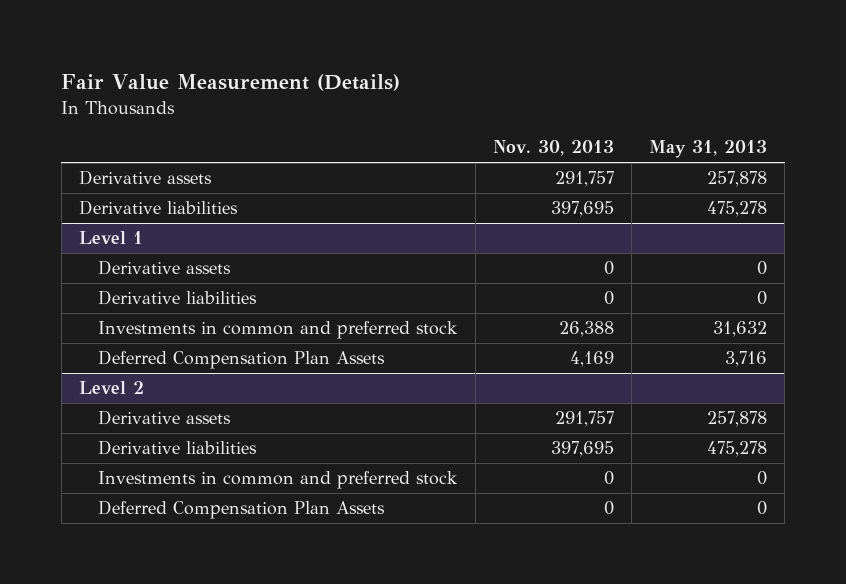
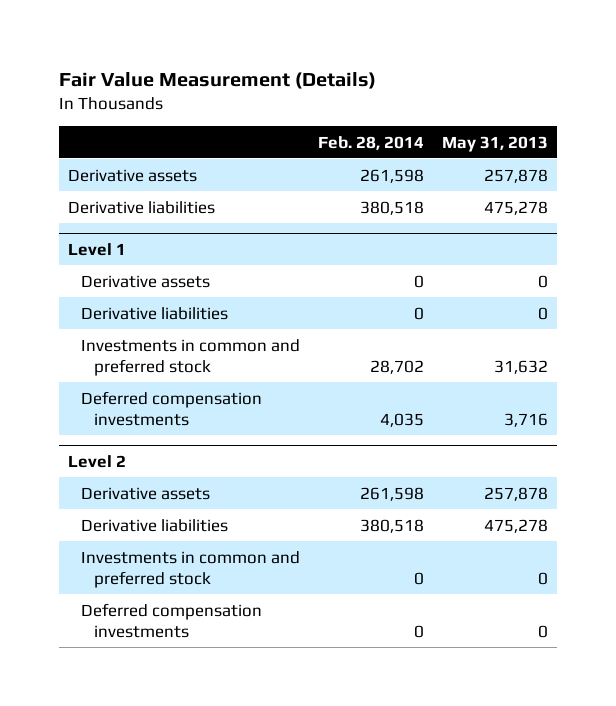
[492,140,614,157] Nov. 30, 2013 -> none
none -> [318,135,425,150] Feb. 28, 2014
[98,350,386,370] Deferred Compensation Plan Assets -> [81,390,263,426] Deferred compensation investments
[98,500,386,520] Deferred Compensation Plan Assets -> [81,602,263,638] Deferred compensation investments

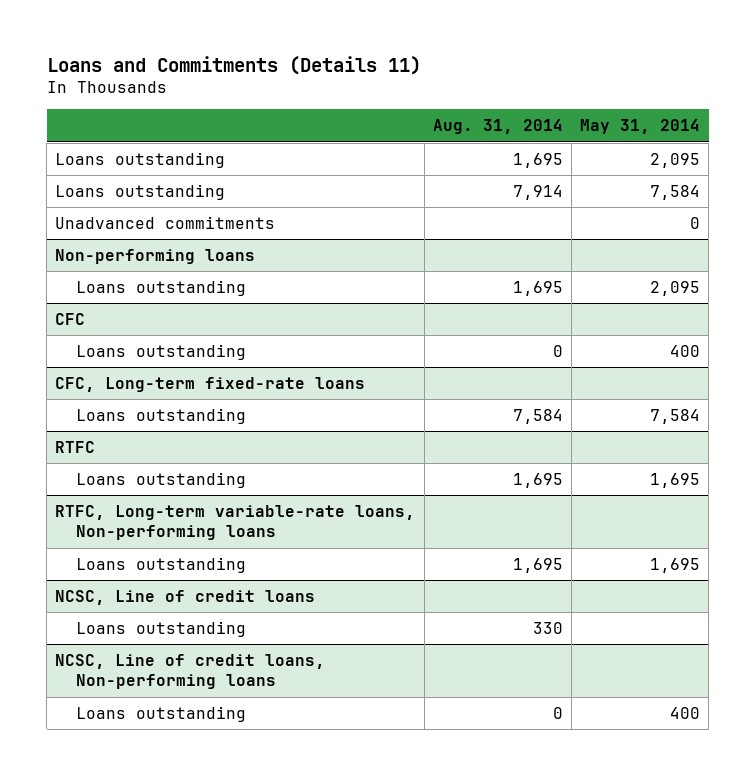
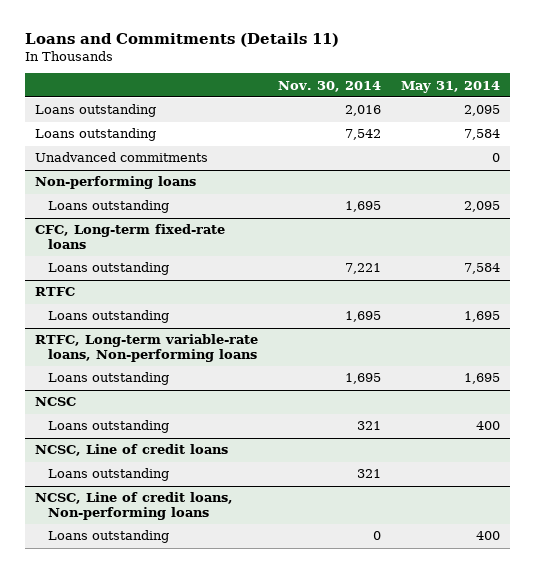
[432,119,563,135] Aug. 31, 2014 -> none
none -> [277,80,381,92] Nov. 30, 2014
[55,313,86,326] CFC -> none
[76,344,247,361] Loans outstanding -> none
none -> [34,397,76,407] NCSC
none -> [48,420,170,434] Loans outstanding

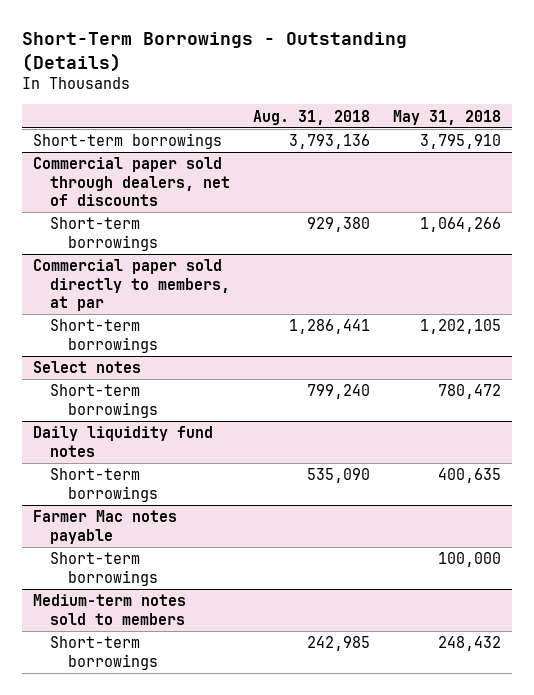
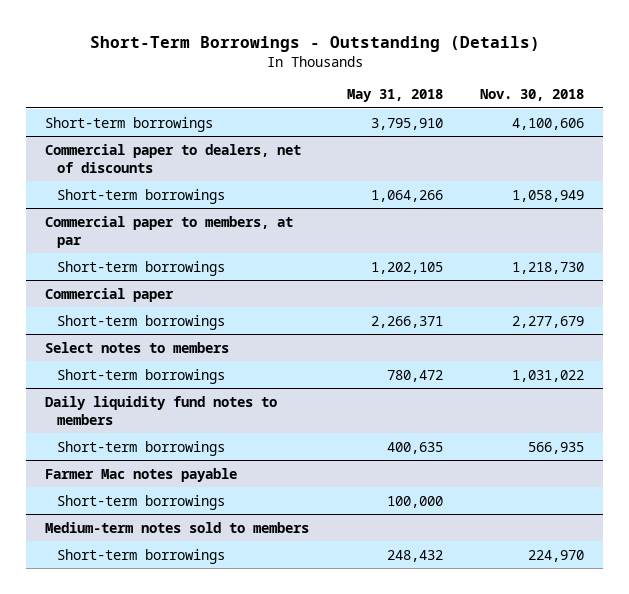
[253,109,371,125] Aug. 31, 2018 -> none
none -> [480,89,585,102] Nov. 30, 2018
[33,157,231,207] Commercial paper sold through dealers, net of discounts -> [44,143,301,173] Commercial paper to dealers, net of discounts
[33,259,231,312] Commercial paper sold directly to members, at par -> [44,215,293,248] Commercial paper to members, at par
none -> [44,287,174,302] Commercial paper
none -> [56,314,225,330] Short-term borrowings
[33,361,142,374] Select notes -> [44,341,229,353] Select notes to members
[33,426,214,457] Daily liquidity fund notes -> [44,395,277,425] Daily liquidity fund notes to members

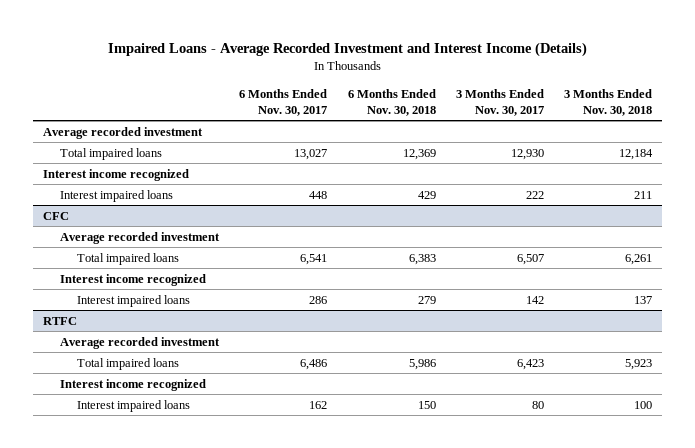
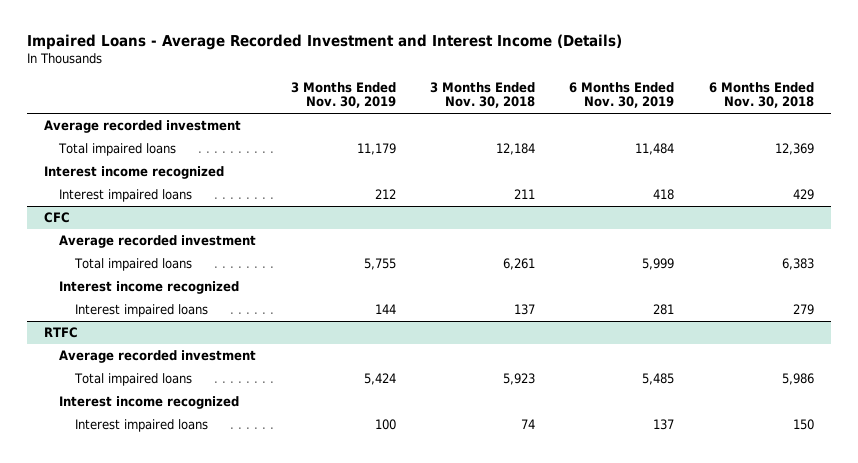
[239,88,328,116] 6 Months Ended Nov. 30, 2017 -> none
[456,88,545,116] 3 Months Ended Nov. 30, 2017 -> none
none -> [290,81,396,109] 3 Months Ended Nov. 30, 2019
none -> [569,81,675,109] 6 Months Ended Nov. 30, 2019
[634,400,653,409] 100 -> [521,419,536,430] 74

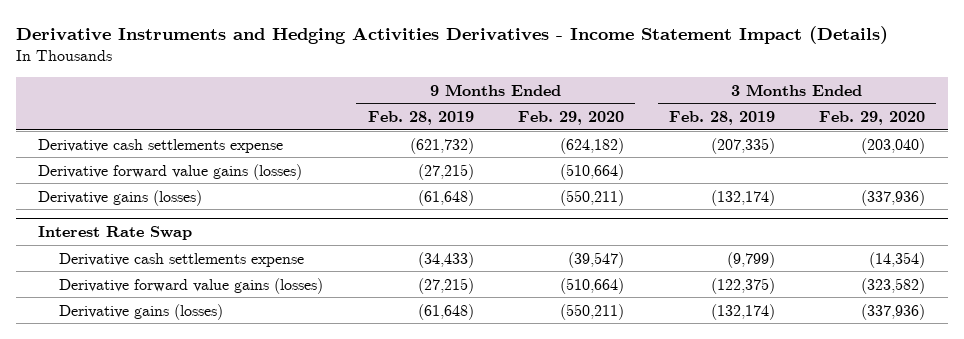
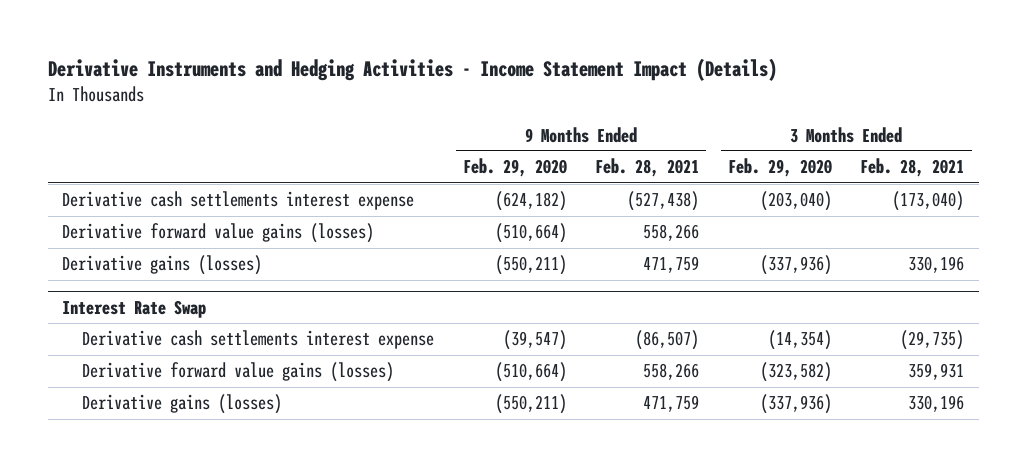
[16,26,889,45] Derivative Instruments and Hedging Activities Derivatives - Income Statement Impact (Details) -> [47,58,777,82] Derivative Instruments and Hedging Activities - Income Statement Impact (Details)
[367,111,474,126] Feb. 28, 2019 -> none
[668,111,775,126] Feb. 28, 2019 -> none
none -> [595,158,700,178] Feb. 28, 2021
none -> [860,158,965,178] Feb. 28, 2021
[38,138,284,153] Derivative cash settlements expense -> [61,191,414,211] Derivative cash settlements interest expense
[58,252,304,267] Derivative cash settlements expense -> [82,330,435,350] Derivative cash settlements interest expense

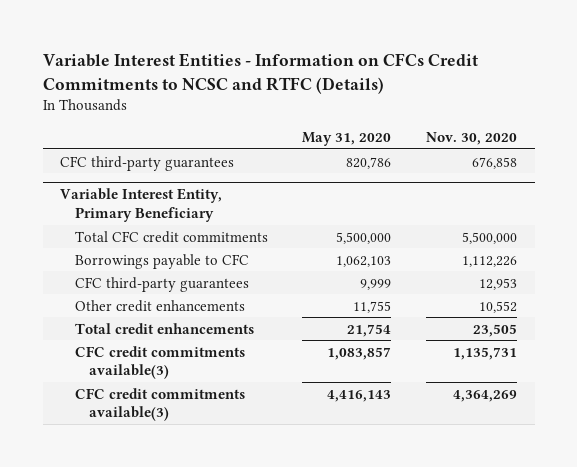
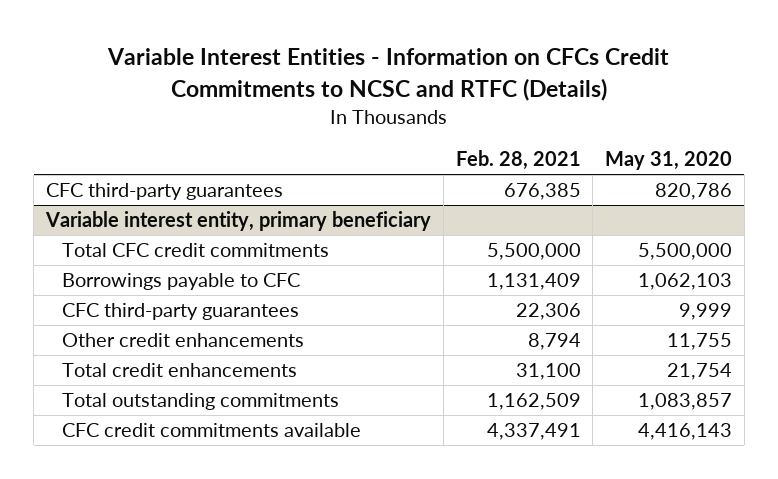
[426,131,518,145] Nov. 30, 2020 -> none
none -> [455,150,581,171] Feb. 28, 2021
[60,188,223,222] Variable Interest Entity, Primary Beneficiary -> [45,211,432,232] Variable interest entity, primary beneficiary
[74,345,245,380] CFC credit commitments available(3) -> [62,393,340,411] Total outstanding commitments
[74,387,245,422] CFC credit commitments available(3) -> [62,423,362,438] CFC credit commitments available

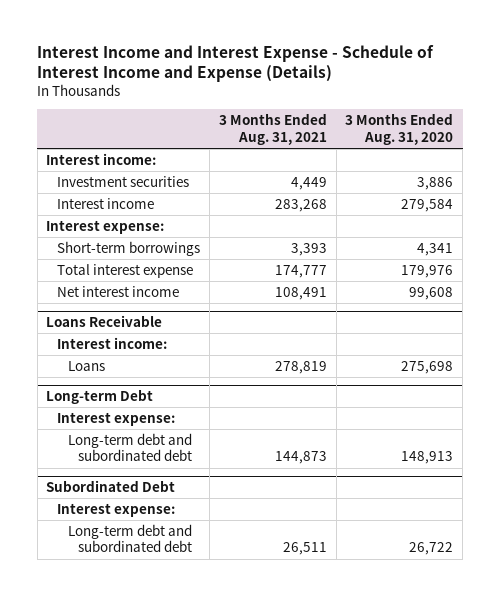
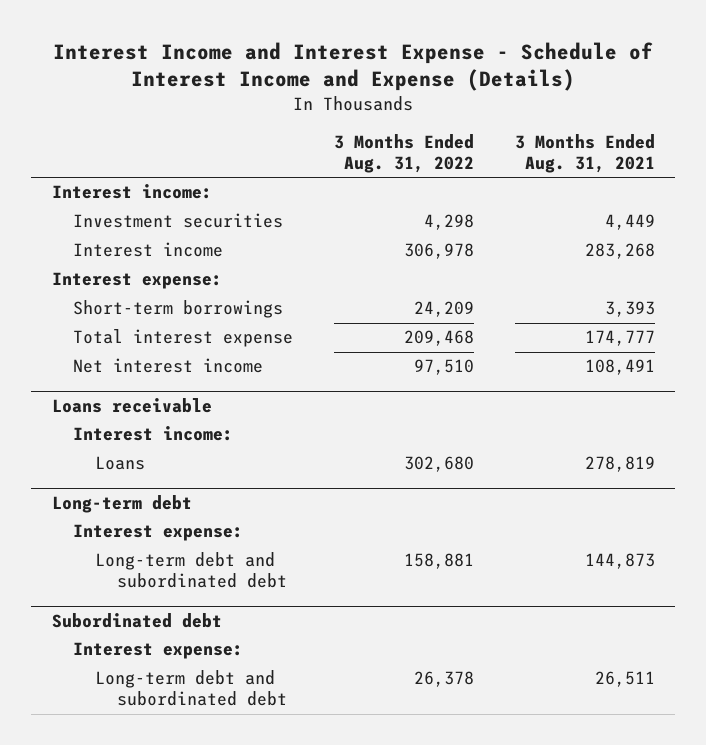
[345,113,454,145] 3 Months Ended Aug. 31, 2020 -> none
none -> [334,134,475,174] 3 Months Ended Aug. 31, 2022
[46,315,163,328] Loans Receivable -> [51,397,212,413] Loans receivable
[46,389,154,405] Long-term Debt -> [51,494,192,513] Long-term debt
[46,480,176,493] Subordinated Debt -> [51,612,222,628] Subordinated debt

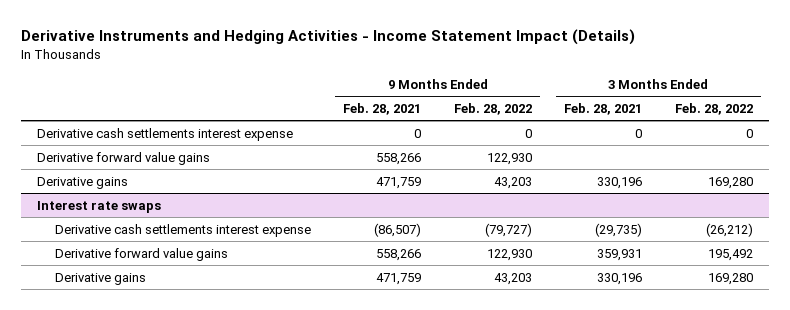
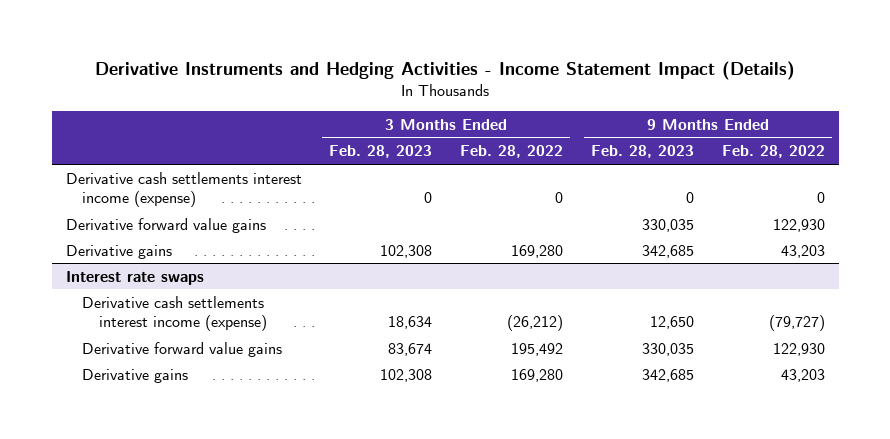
[343,102,422,115] Feb. 28, 2021 -> none
[564,102,643,115] Feb. 28, 2021 -> none
none -> [329,145,433,159] Feb. 28, 2023
none -> [590,145,694,159] Feb. 28, 2023
[37,127,294,141] Derivative cash settlements interest expense -> [65,171,302,207] Derivative cash settlements interest income (expense)
[55,223,312,237] Derivative cash settlements interest expense -> [82,295,267,331] Derivative cash settlements interest income (expense)

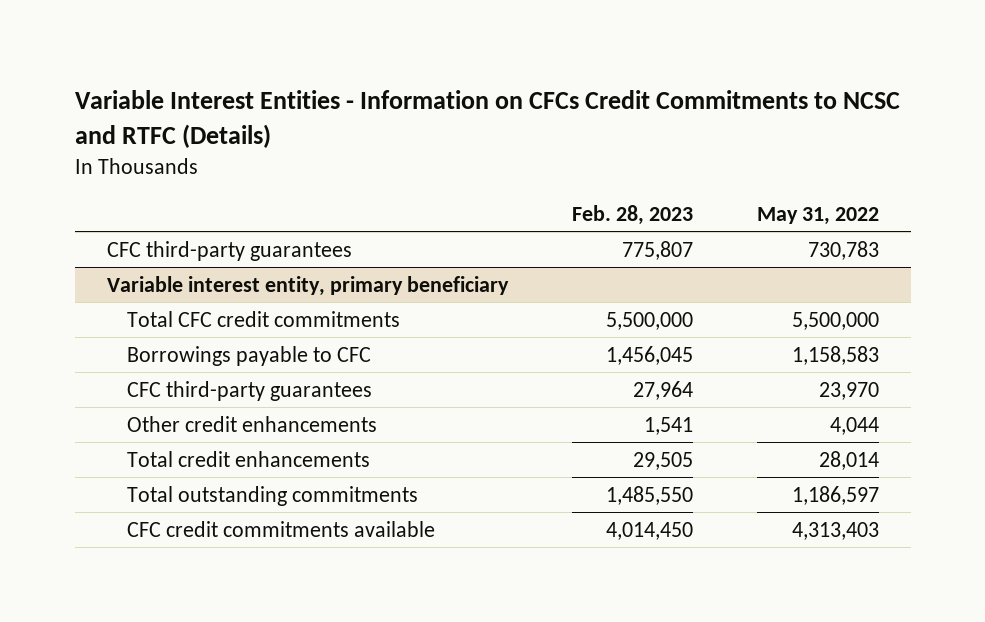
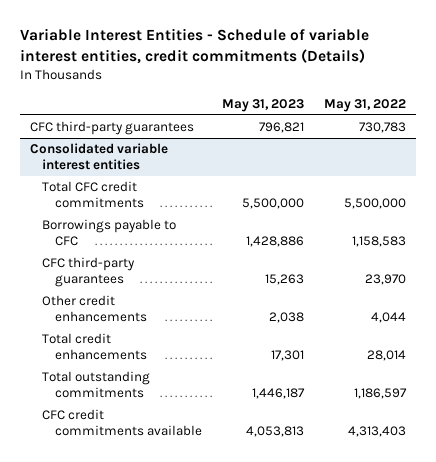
[74,90,900,148] Variable Interest Entities - Information on CFCs Credit Commitments to NCSC and RTFC (Details) -> [19,28,369,65] Variable Interest Entities - Schedule of variable interest entities, credit commitments (Details)
[571,204,693,225] Feb. 28, 2023 -> none
none -> [221,98,304,112] May 31, 2023
[106,275,509,296] Variable interest entity, primary beneficiary -> [29,143,168,170] Consolidated variable interest entities

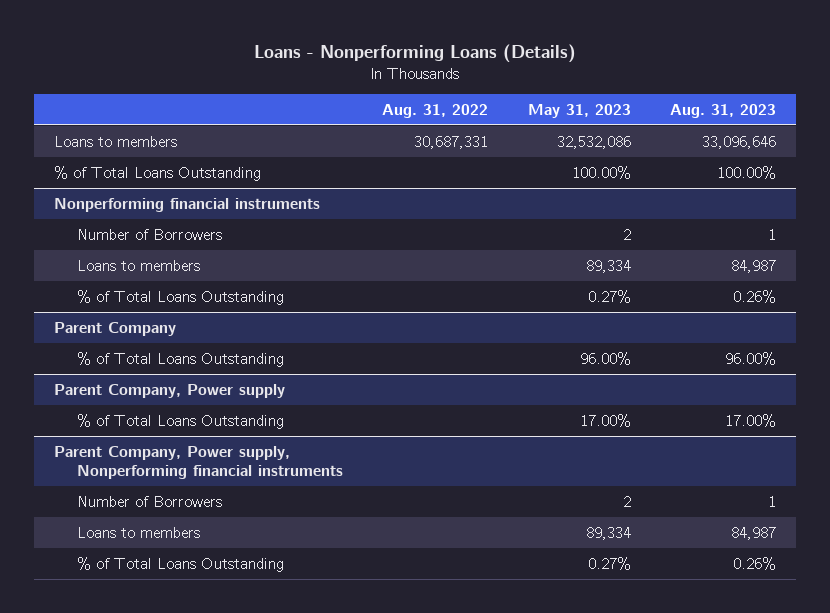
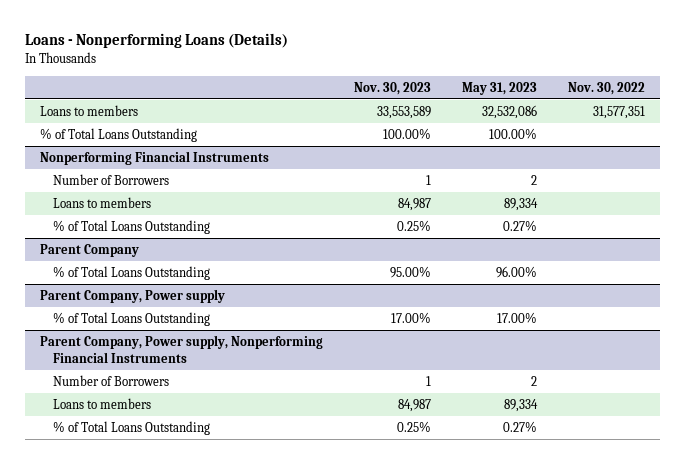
[382,103,489,118] Aug. 31, 2022 -> none
[670,103,777,118] Aug. 31, 2023 -> none
none -> [353,81,431,95] Nov. 30, 2023
none -> [567,81,645,95] Nov. 30, 2022
[53,197,320,212] Nonperforming financial instruments -> [40,151,270,166] Nonperforming Financial Instruments
[53,445,343,479] Parent Company, Power supply, Nonperforming financial instruments -> [40,335,324,363] Parent Company, Power supply, Nonperforming Financial Instruments

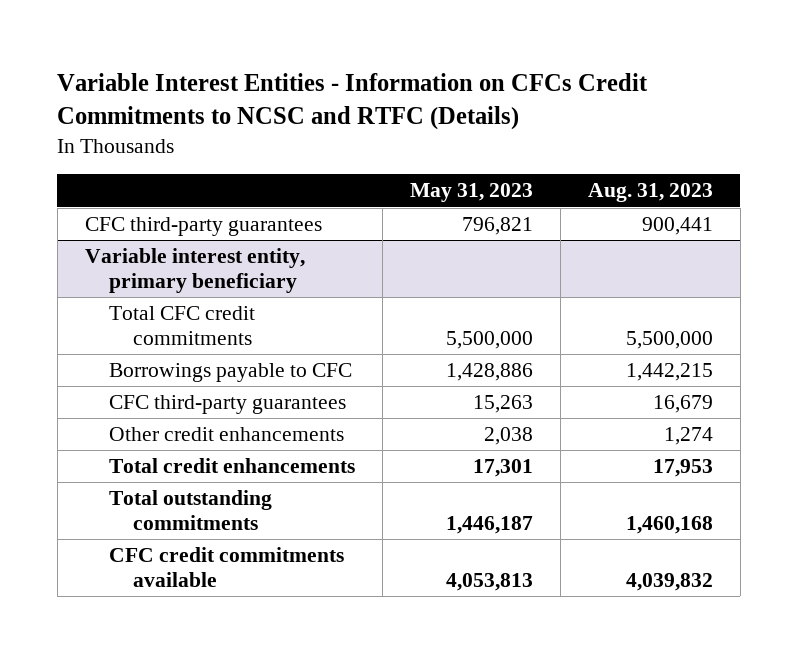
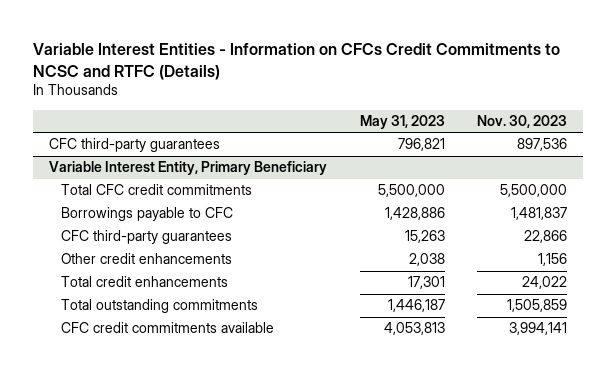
[587,183,713,203] Aug. 31, 2023 -> none
none -> [476,114,567,128] Nov. 30, 2023
[84,248,305,294] Variable interest entity, primary beneficiary -> [49,161,328,176] Variable Interest Entity, Primary Beneficiary

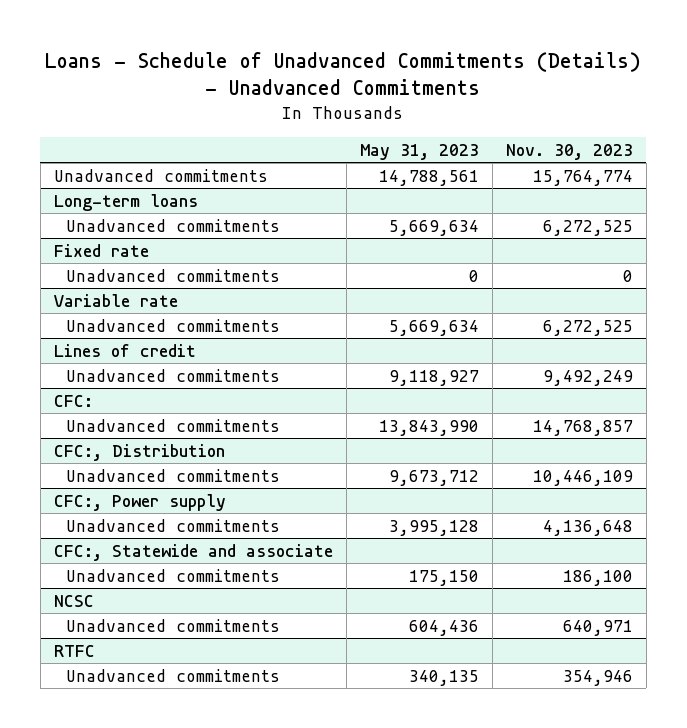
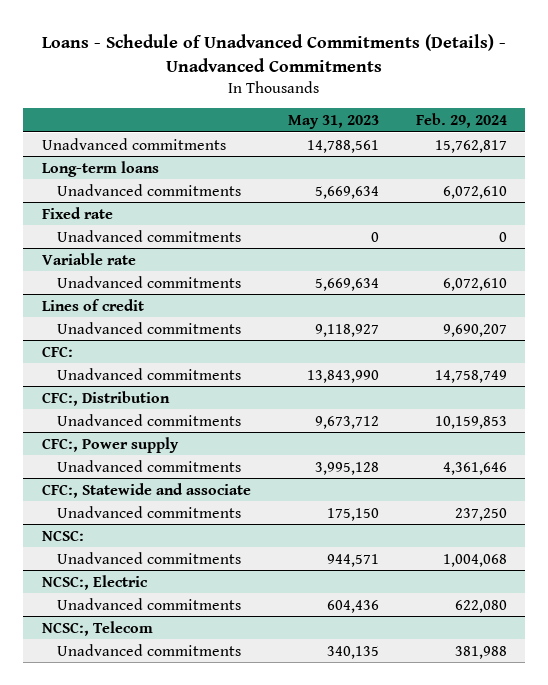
[505,143,633,160] Nov. 30, 2023 -> none
none -> [415,112,507,128] Feb. 29, 2024
[53,594,94,607] NCSC -> [41,529,84,541] NCSC:
none -> [57,551,242,564] Unadvanced commitments
none -> [41,574,148,590] NCSC:, Electric
[53,644,95,657] RTFC -> none
none -> [41,620,153,636] NCSC:, Telecom

